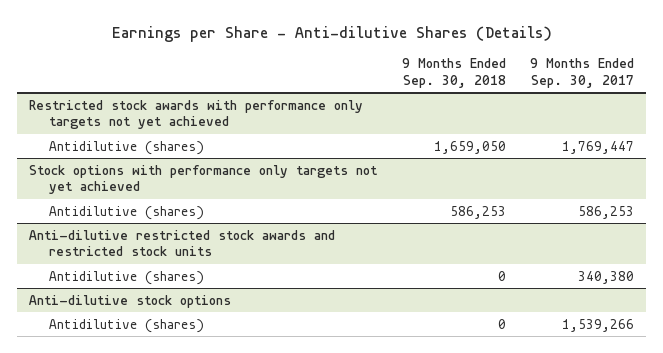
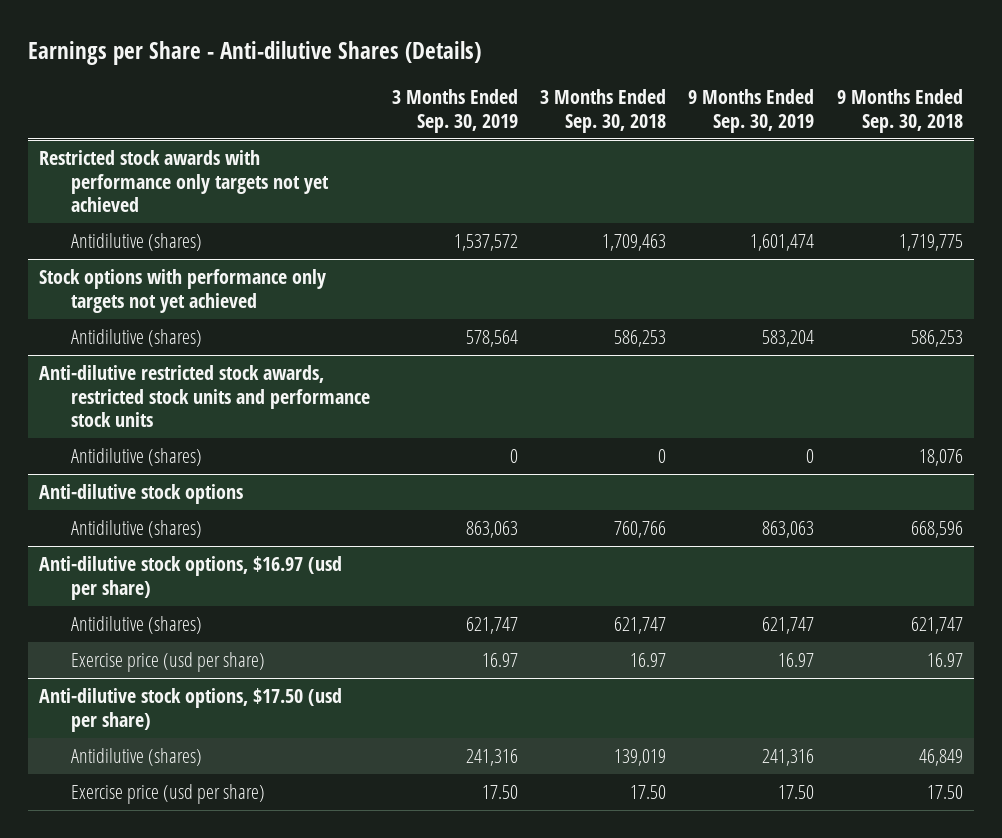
[529,58,634,88] 9 Months Ended Sep. 30, 2017 -> none
none -> [392,89,519,133] 3 Months Ended Sep. 30, 2019
none -> [540,89,667,133] 3 Months Ended Sep. 30, 2018
none -> [688,89,815,133] 9 Months Ended Sep. 30, 2019
[433,140,506,154] 1,659,050 -> [898,234,963,252] 1,719,775
[29,229,336,257] Anti-dilutive restricted stock awards and restricted stock units -> [39,365,370,428] Anti-dilutive restricted stock awards, restricted stock units and performance stock units
[497,270,506,281] 0 -> [918,449,963,467] 18,076
[497,318,506,329] 0 -> [910,521,963,539] 668,596
none -> [39,556,343,600] Anti-dilutive stock options, $16.97 (usd per share)
none -> [70,616,202,635] Antidilutive (shares)
none -> [70,652,265,673] Exercise price (usd per share)
none -> [39,688,343,732] Anti-dilutive stock options, $17.50 (usd per share)
none -> [70,748,202,767] Antidilutive (shares)
none -> [70,784,265,805] Exercise price (usd per share)

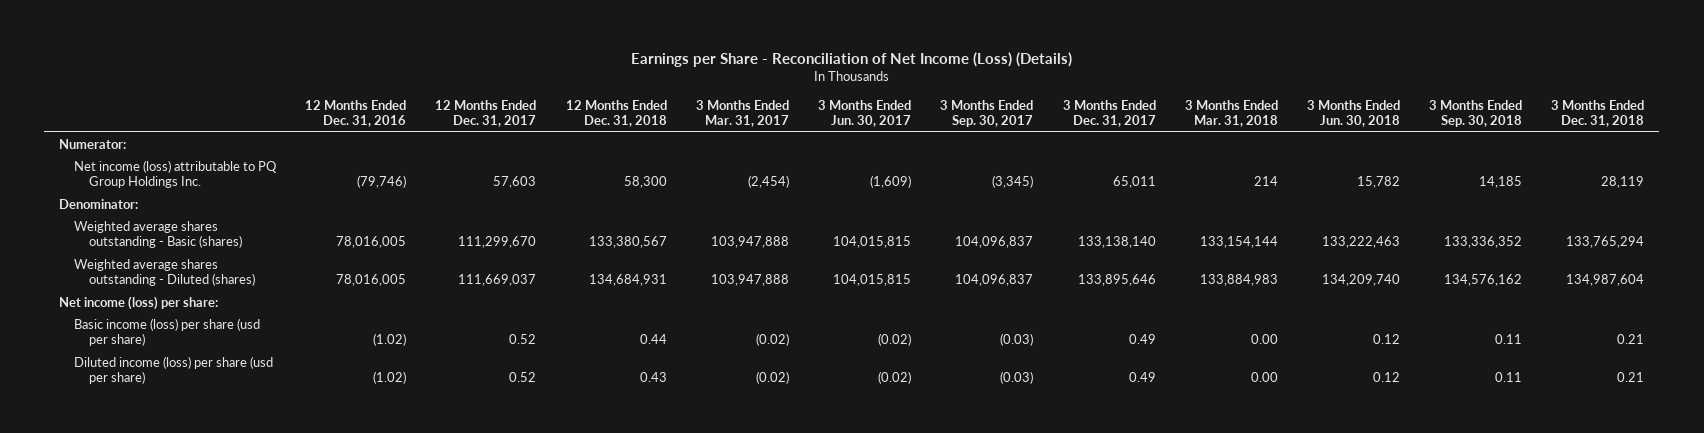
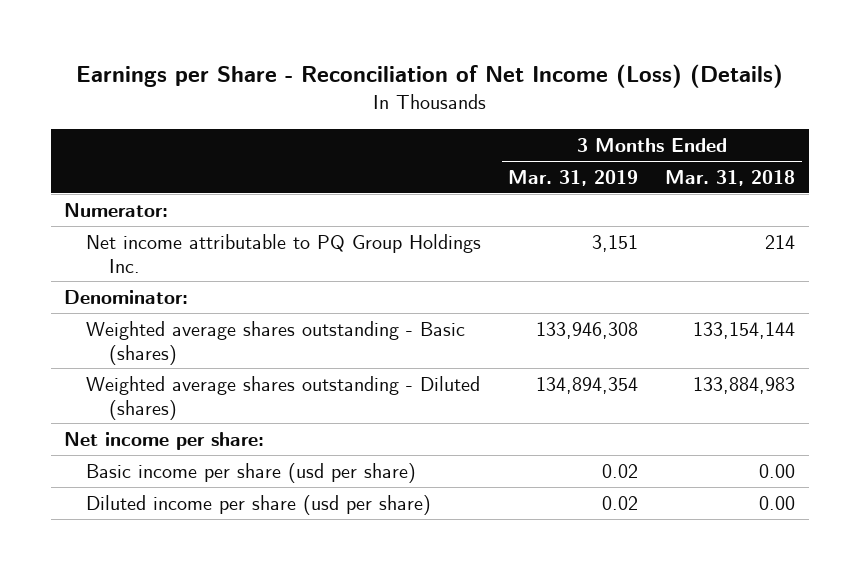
[305,99,407,128] 12 Months Ended Dec. 31, 2016 -> none
[435,99,537,128] 12 Months Ended Dec. 31, 2017 -> none
[565,99,667,128] 12 Months Ended Dec. 31, 2018 -> none
[695,99,789,128] 3 Months Ended Mar. 31, 2017 -> none
[818,99,912,128] 3 Months Ended Jun. 30, 2017 -> none
[940,99,1034,128] 3 Months Ended Sep. 30, 2017 -> none
[1062,99,1156,128] 3 Months Ended Dec. 31, 2017 -> none
[1307,99,1401,128] 3 Months Ended Jun. 30, 2018 -> none
[1429,99,1523,128] 3 Months Ended Sep. 30, 2018 -> none
[1551,99,1645,128] 3 Months Ended Dec. 31, 2018 -> none
none -> [508,169,639,186] Mar. 31, 2019
[74,159,278,189] Net income (loss) attributable to PQ Group Holdings Inc. -> [86,233,482,273] Net income attributable to PQ Group Holdings Inc.
[59,295,219,310] Net income (loss) per share: -> [64,431,265,450] Net income per share:
[74,317,261,347] Basic income (loss) per share (usd per share) -> [86,462,417,483] Basic income per share (usd per share)
[74,355,274,385] Diluted income (loss) per share (usd per share) -> [86,494,432,515] Diluted income per share (usd per share)

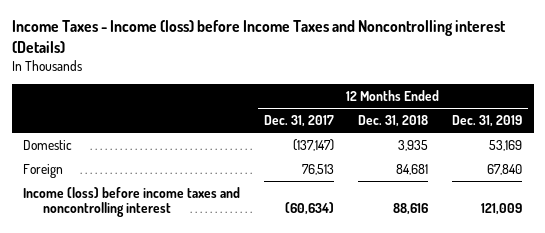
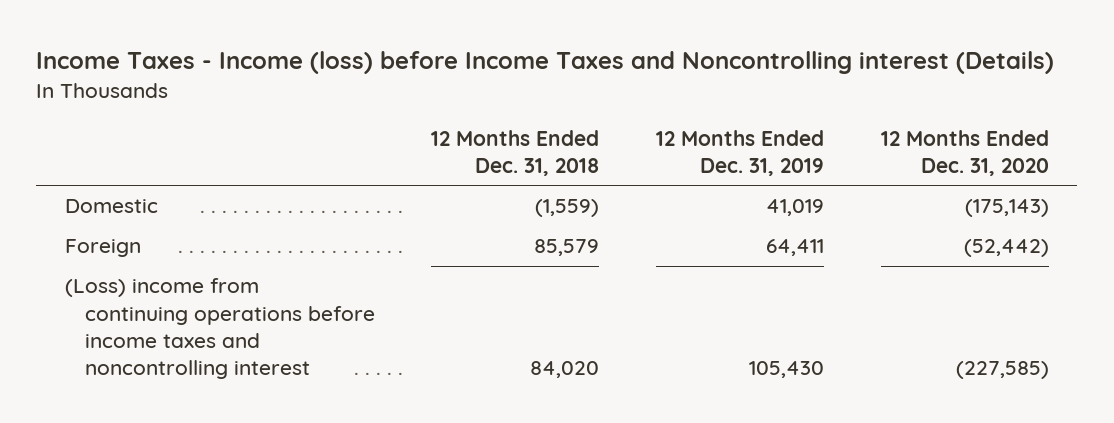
[264,115,335,128] Dec. 31, 2017 -> none
none -> [880,129,1049,177] 12 Months Ended Dec. 31, 2020
[398,139,429,151] 3,935 -> [535,199,600,218] (1,559)
[488,139,522,151] 53,169 -> [766,199,825,217] 41,019
[396,163,429,175] 84,681 -> [534,239,600,257] 85,579
[486,163,522,175] 67,840 -> [766,239,825,257] 64,411
[23,186,241,218] Income (loss) before income taxes and noncontrolling interest -> [64,278,375,380] (Loss) income from continuing operations before income taxes and noncontrolling interest
[393,203,429,216] 88,616 -> [530,361,600,379] 84,020
[480,203,522,216] 121,009 -> [749,361,825,379] 105,430

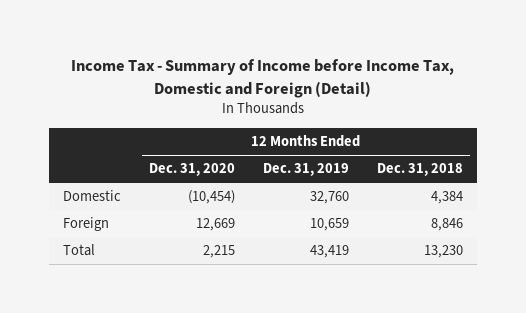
[36,51,1055,75] Income Taxes - Income (loss) before Income Taxes and Noncontrolling interest (Details) -> [70,59,454,98] Income Tax - Summary of Income before Income Tax, Domestic and Foreign (Detail)
[64,278,375,380] (Loss) income from continuing operations before income taxes and noncontrolling interest -> none
[535,199,600,218] (1,559) -> [430,191,463,205] 4,384
[766,199,825,217] 41,019 -> [309,191,349,205] 32,760
[964,199,1049,218] (175,143) -> [187,190,235,205] (10,454)
[534,239,600,257] 85,579 -> [430,218,463,232] 8,846
[766,239,825,257] 64,411 -> [309,218,349,232] 10,659
[963,239,1049,258] (52,442) -> [195,218,235,232] 12,669
none -> [62,244,95,257] Total

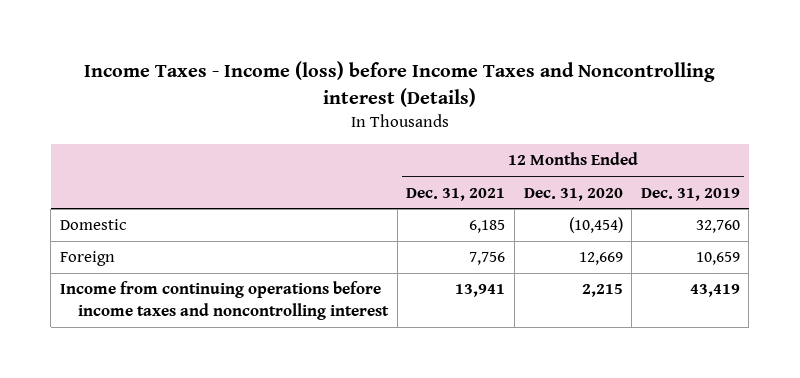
[70,59,454,98] Income Tax - Summary of Income before Income Tax, Domestic and Foreign (Detail) -> [83,61,715,107] Income Taxes - Income (loss) before Income Taxes and Noncontrolling interest (Details)
[376,163,463,177] Dec. 31, 2018 -> none
none -> [406,187,506,201] Dec. 31, 2021
[62,244,95,257] Total -> [59,281,390,320] Income from continuing operations before income taxes and noncontrolling interest

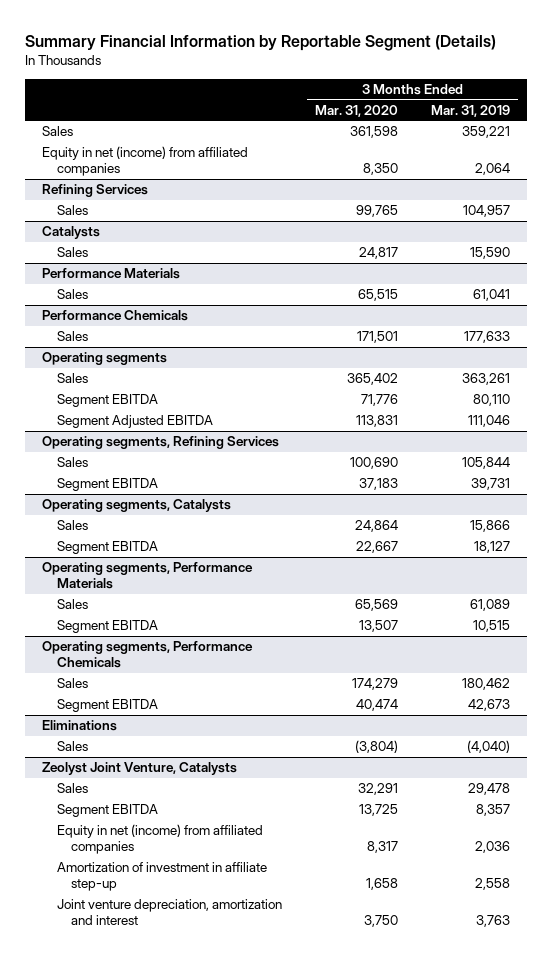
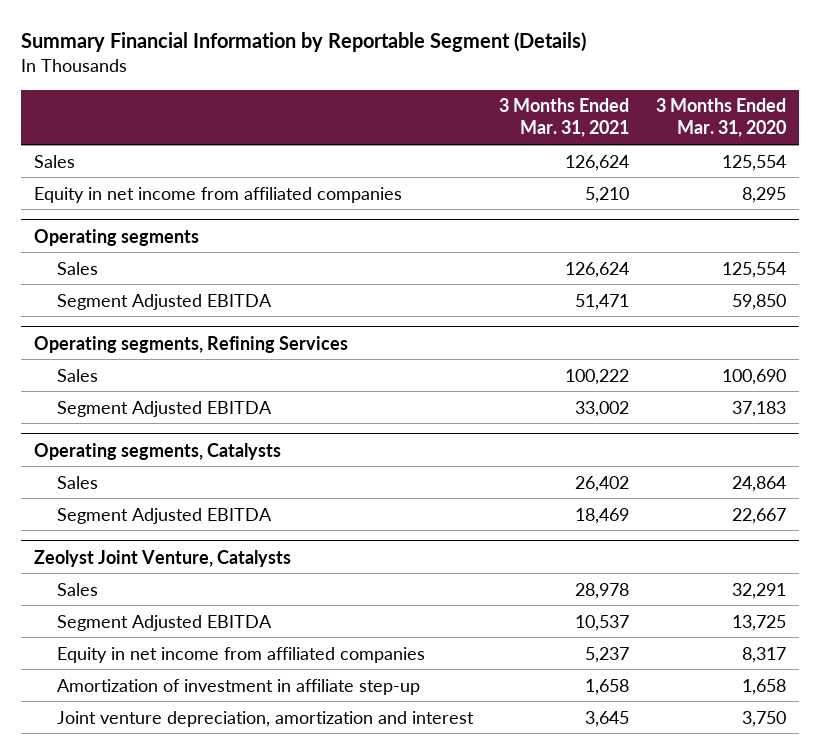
[431,104,511,117] Mar. 31, 2019 -> none
none -> [499,98,630,138] 3 Months Ended Mar. 31, 2021
[41,184,148,198] Refining Services -> none
[56,205,88,216] Sales -> none
[41,226,100,240] Catalysts -> none
[56,247,88,258] Sales -> none
[41,268,180,280] Performance Materials -> none
[56,289,88,300] Sales -> none
[41,310,188,322] Performance Chemicals -> none
[56,331,88,342] Sales -> none
[349,126,398,139] 361,598 -> [721,154,786,171] 125,554
[41,146,248,177] Equity in net (income) from affiliated companies -> [34,186,403,203] Equity in net income from affiliated companies
[362,163,398,176] 8,350 -> [741,186,786,203] 8,295
[56,415,213,429] Segment Adjusted EBITDA -> none
[346,373,398,386] 365,402 -> [721,261,786,278] 125,554
[56,394,158,408] Segment EBITDA -> [56,293,272,310] Segment Adjusted EBITDA
[360,394,398,407] 71,776 -> [731,293,786,310] 59,850
[56,478,158,492] Segment EBITDA -> [56,400,272,417] Segment Adjusted EBITDA
[41,562,253,590] Operating segments, Performance Materials -> none
[56,599,88,610] Sales -> none
[56,620,158,634] Segment EBITDA -> none
[41,641,253,669] Operating segments, Performance Chemicals -> none
[56,678,88,689] Sales -> none
[56,699,158,713] Segment EBITDA -> none
[41,720,117,732] Eliminations -> none
[56,741,88,752] Sales -> none
[56,541,158,555] Segment EBITDA -> [56,507,272,524] Segment Adjusted EBITDA
[56,804,158,818] Segment EBITDA -> [56,614,272,631] Segment Adjusted EBITDA
[56,824,263,855] Equity in net (income) from affiliated companies -> [56,646,425,663] Equity in net income from affiliated companies

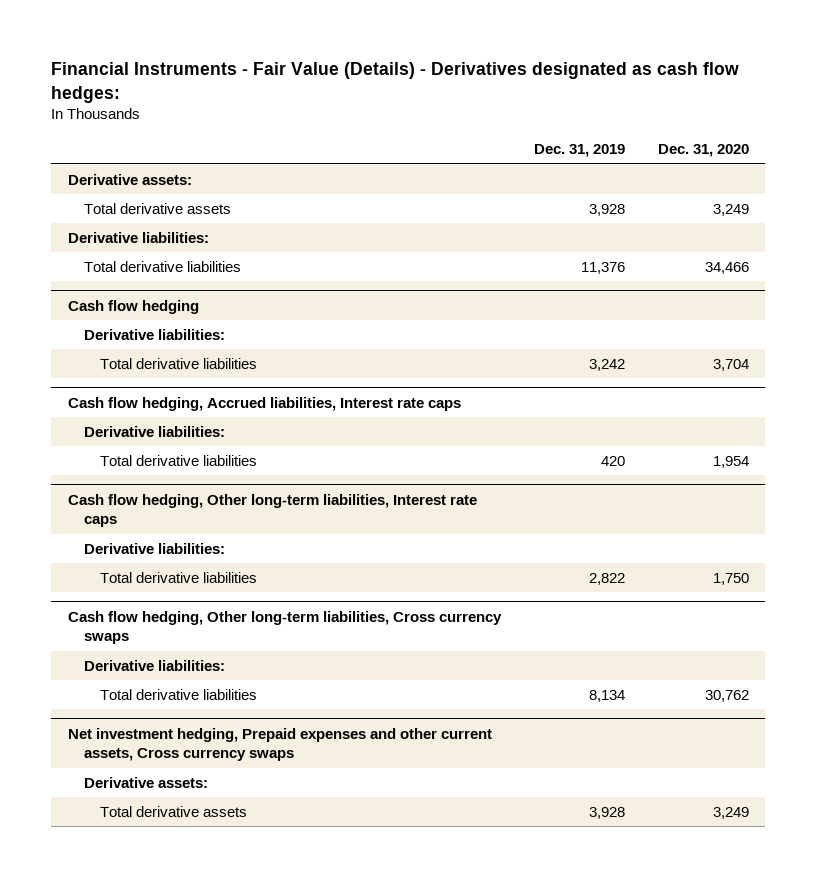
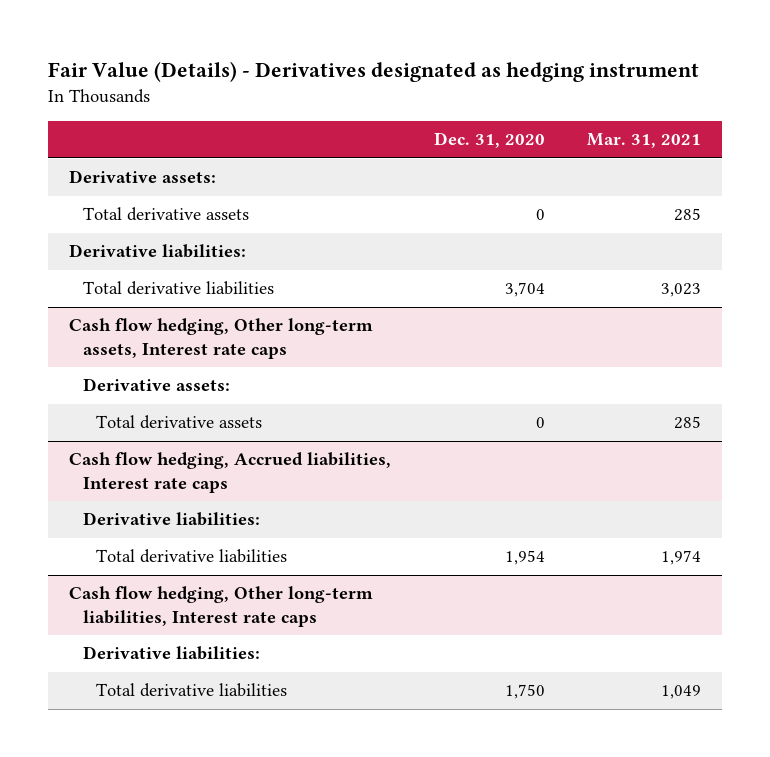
[51,62,740,103] Financial Instruments - Fair Value (Details) - Derivatives designated as cash flow hedges: -> [48,61,700,83] Fair Value (Details) - Derivatives designated as hedging instrument
[533,144,625,158] Dec. 31, 2019 -> none
none -> [587,133,702,149] Mar. 31, 2021
[67,231,209,243] Derivative liabilities: -> none
[83,260,241,272] Total derivative liabilities -> none
[67,299,199,314] Cash flow hedging -> none
[712,203,749,216] 3,249 -> [535,209,545,221] 0
none -> [69,318,374,359] Cash flow hedging, Other long-term assets, Interest rate caps
none -> [82,378,230,392] Derivative assets:
none -> [96,415,263,430] Total derivative assets
[67,610,502,645] Cash flow hedging, Other long-term liabilities, Cross currency swaps -> none
[83,659,225,671] Derivative liabilities: -> none
[99,688,257,700] Total derivative liabilities -> none
[67,727,492,762] Net investment hedging, Prepaid expenses and other current assets, Cross currency swaps -> none
[83,776,208,788] Derivative assets: -> none
[99,805,247,817] Total derivative assets -> none

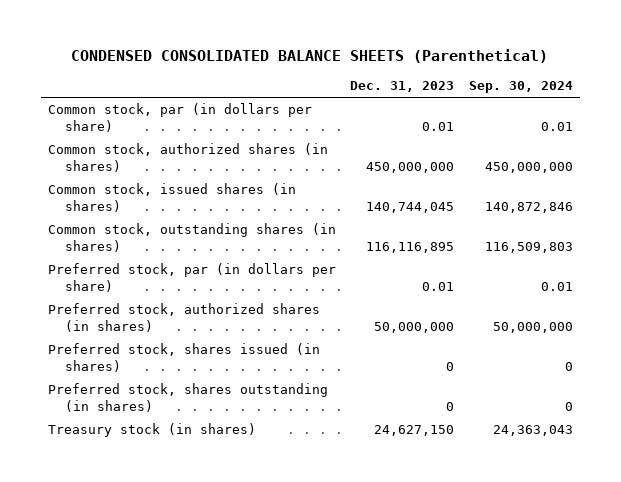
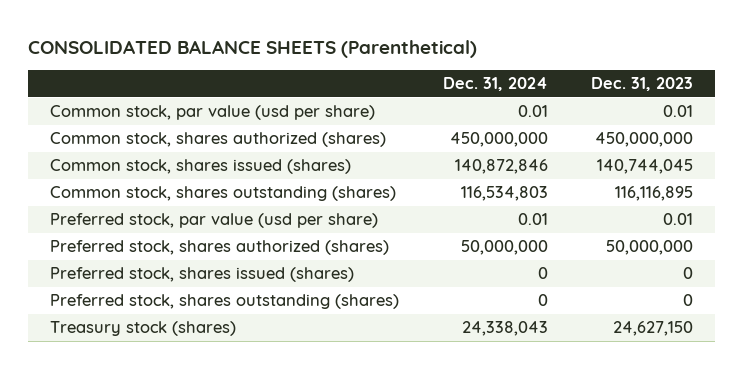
[71,48,549,63] CONDENSED CONSOLIDATED BALANCE SHEETS (Parenthetical) -> [27,39,477,58] CONSOLIDATED BALANCE SHEETS (Parenthetical)
[468,81,573,94] Sep. 30, 2024 -> none
none -> [442,77,548,92] Dec. 31, 2024
[48,103,313,133] Common stock, par (in dollars per share) -> [49,105,375,121] Common stock, par value (usd per share)
[48,143,329,173] Common stock, authorized shares (in shares) -> [49,132,386,148] Common stock, shares authorized (shares)
[48,183,297,213] Common stock, issued shares (in shares) -> [49,159,351,175] Common stock, shares issued (shares)
[48,223,337,253] Common stock, outstanding shares (in shares) -> [49,186,396,202] Common stock, shares outstanding (shares)
[48,263,337,293] Preferred stock, par (in dollars per share) -> [49,213,378,229] Preferred stock, par value (usd per share)
[48,303,321,333] Preferred stock, authorized shares (in shares) -> [49,240,389,256] Preferred stock, shares authorized (shares)
[48,343,321,373] Preferred stock, shares issued (in shares) -> [49,267,354,283] Preferred stock, shares issued (shares)
[48,383,329,413] Preferred stock, shares outstanding (in shares) -> [49,294,399,310] Preferred stock, shares outstanding (shares)
[48,423,257,438] Treasury stock (in shares) -> [49,321,236,337] Treasury stock (shares)

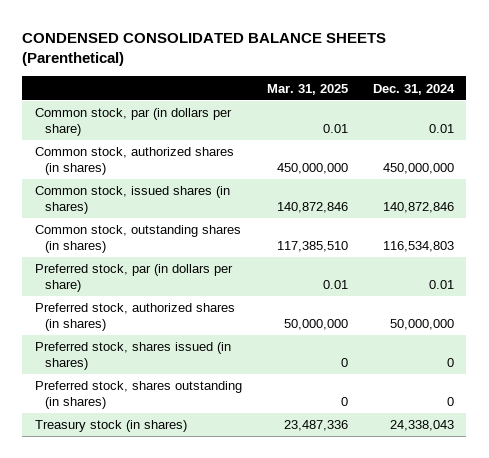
[27,39,477,58] CONSOLIDATED BALANCE SHEETS (Parenthetical) -> [22,32,387,67] CONDENSED CONSOLIDATED BALANCE SHEETS (Parenthetical)
[591,77,694,92] Dec. 31, 2023 -> none
none -> [266,83,348,95] Mar. 31, 2025
[49,105,375,121] Common stock, par value (usd per share) -> [34,108,232,137] Common stock, par (in dollars per share)
[49,132,386,148] Common stock, shares authorized (shares) -> [34,147,234,176] Common stock, authorized shares (in shares)
[49,159,351,175] Common stock, shares issued (shares) -> [34,186,230,215] Common stock, issued shares (in shares)
[49,186,396,202] Common stock, shares outstanding (shares) -> [34,225,241,254] Common stock, outstanding shares (in shares)
[49,213,378,229] Preferred stock, par value (usd per share) -> [34,264,233,293] Preferred stock, par (in dollars per share)
[49,240,389,256] Preferred stock, shares authorized (shares) -> [34,303,235,332] Preferred stock, authorized shares (in shares)
[49,267,354,283] Preferred stock, shares issued (shares) -> [34,342,231,371] Preferred stock, shares issued (in shares)
[49,294,399,310] Preferred stock, shares outstanding (shares) -> [34,381,242,410] Preferred stock, shares outstanding (in shares)
[49,321,236,337] Treasury stock (shares) -> [34,420,187,433] Treasury stock (in shares)

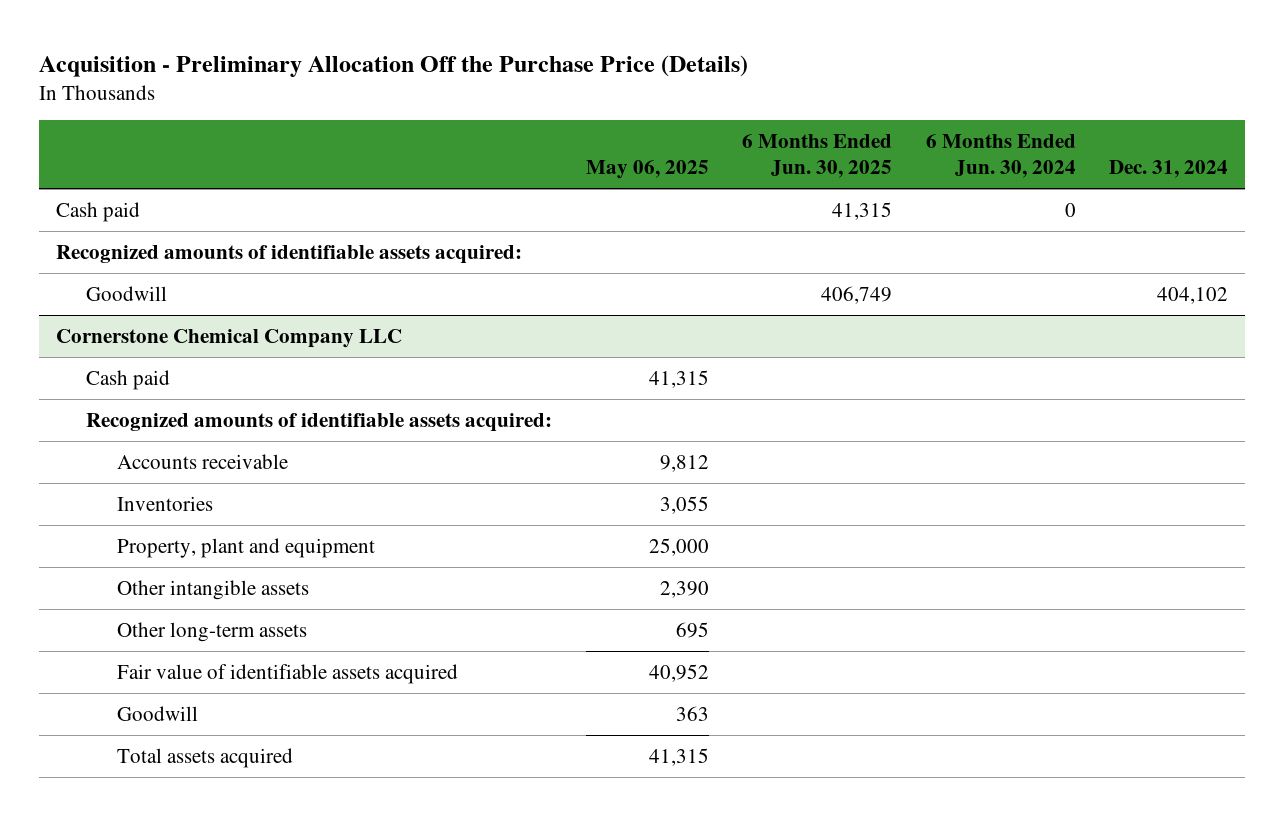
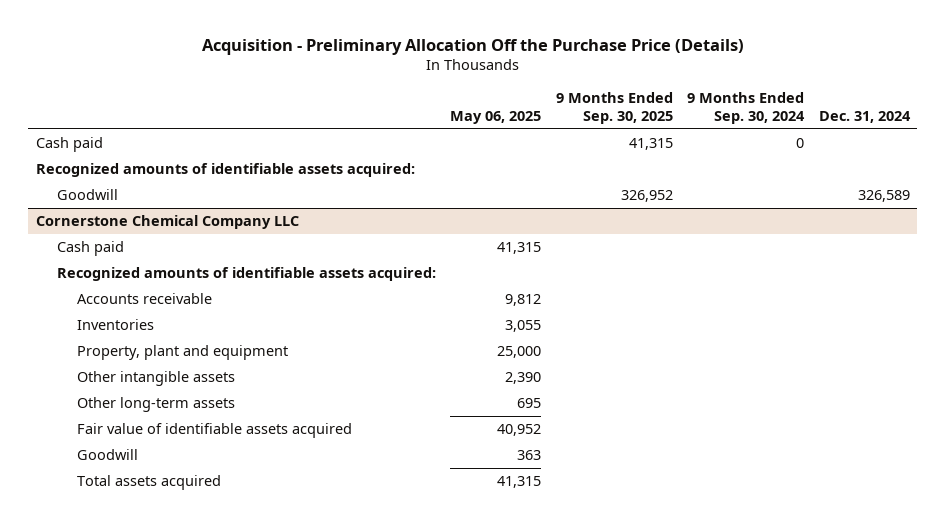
[742,134,893,179] 6 Months Ended Jun. 30, 2025 -> none
[925,134,1076,179] 6 Months Ended Jun. 30, 2024 -> none
none -> [555,91,673,124] 9 Months Ended Sep. 30, 2025
none -> [687,91,806,124] 9 Months Ended Sep. 30, 2024
[1156,286,1228,304] 404,102 -> [857,190,910,203] 326,589

